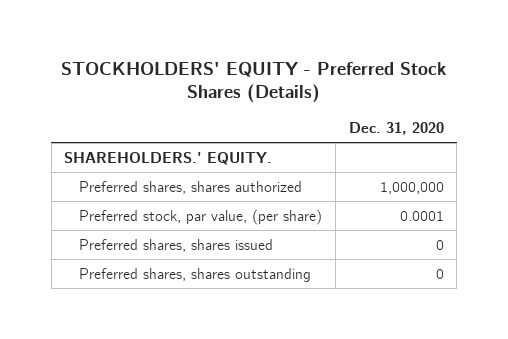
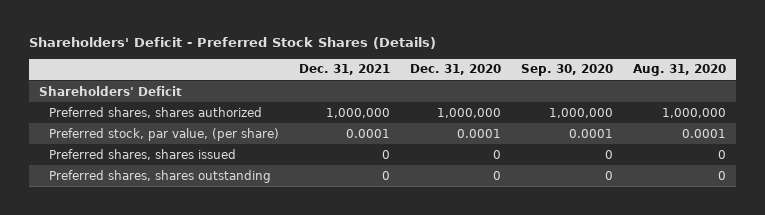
[60,61,447,104] STOCKHOLDERS' EQUITY - Preferred Stock Shares (Details) -> [29,37,437,50] Shareholders' Deficit - Preferred Stock Shares (Details)
none -> [298,64,390,76] Dec. 31, 2021
none -> [520,64,613,77] Sep. 30, 2020
none -> [632,64,726,77] Aug. 31, 2020
[64,151,273,165] SHAREHOLDERS.' EQUITY. -> [39,85,183,96] Shareholders' Deficit

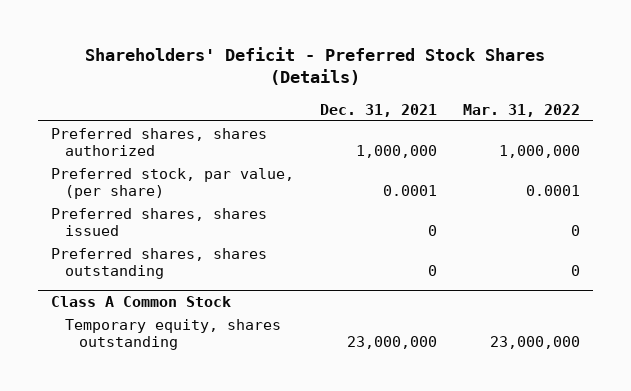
[409,64,501,76] Dec. 31, 2020 -> none
[520,64,613,77] Sep. 30, 2020 -> none
[632,64,726,77] Aug. 31, 2020 -> none
none -> [462,103,580,117] Mar. 31, 2022
[39,85,183,96] Shareholders' Deficit -> none
none -> [51,296,232,308] Class A Common Stock
none -> [65,318,282,350] Temporary equity, shares outstanding

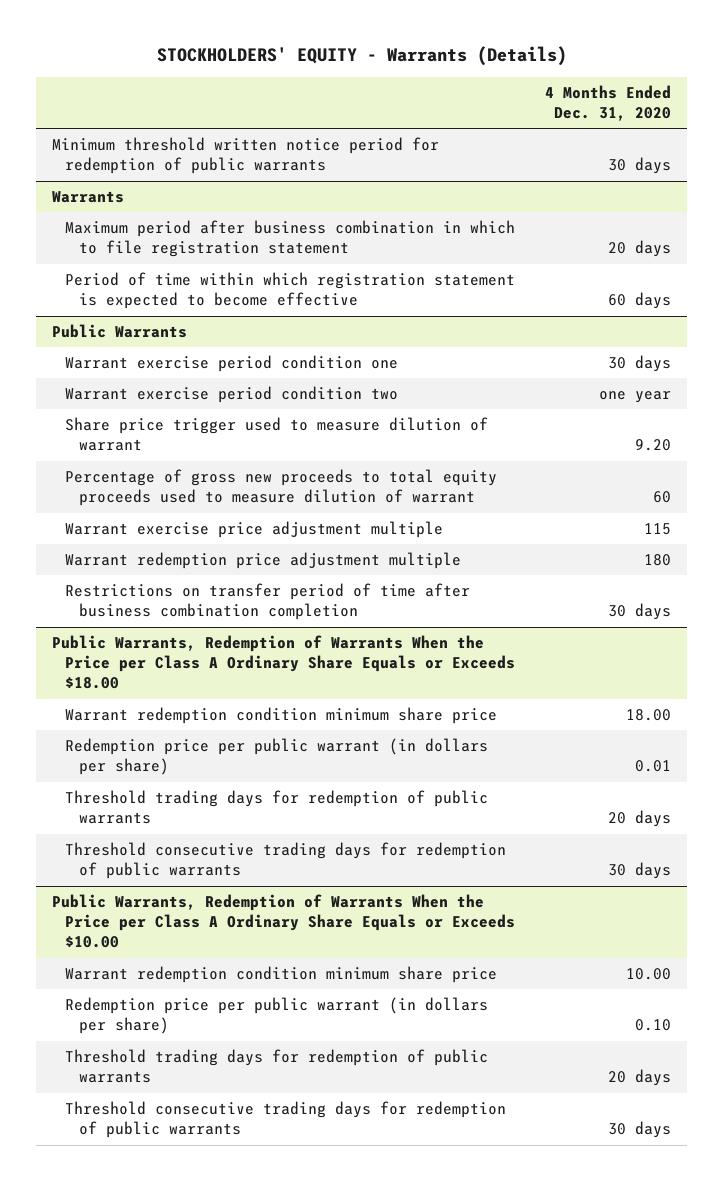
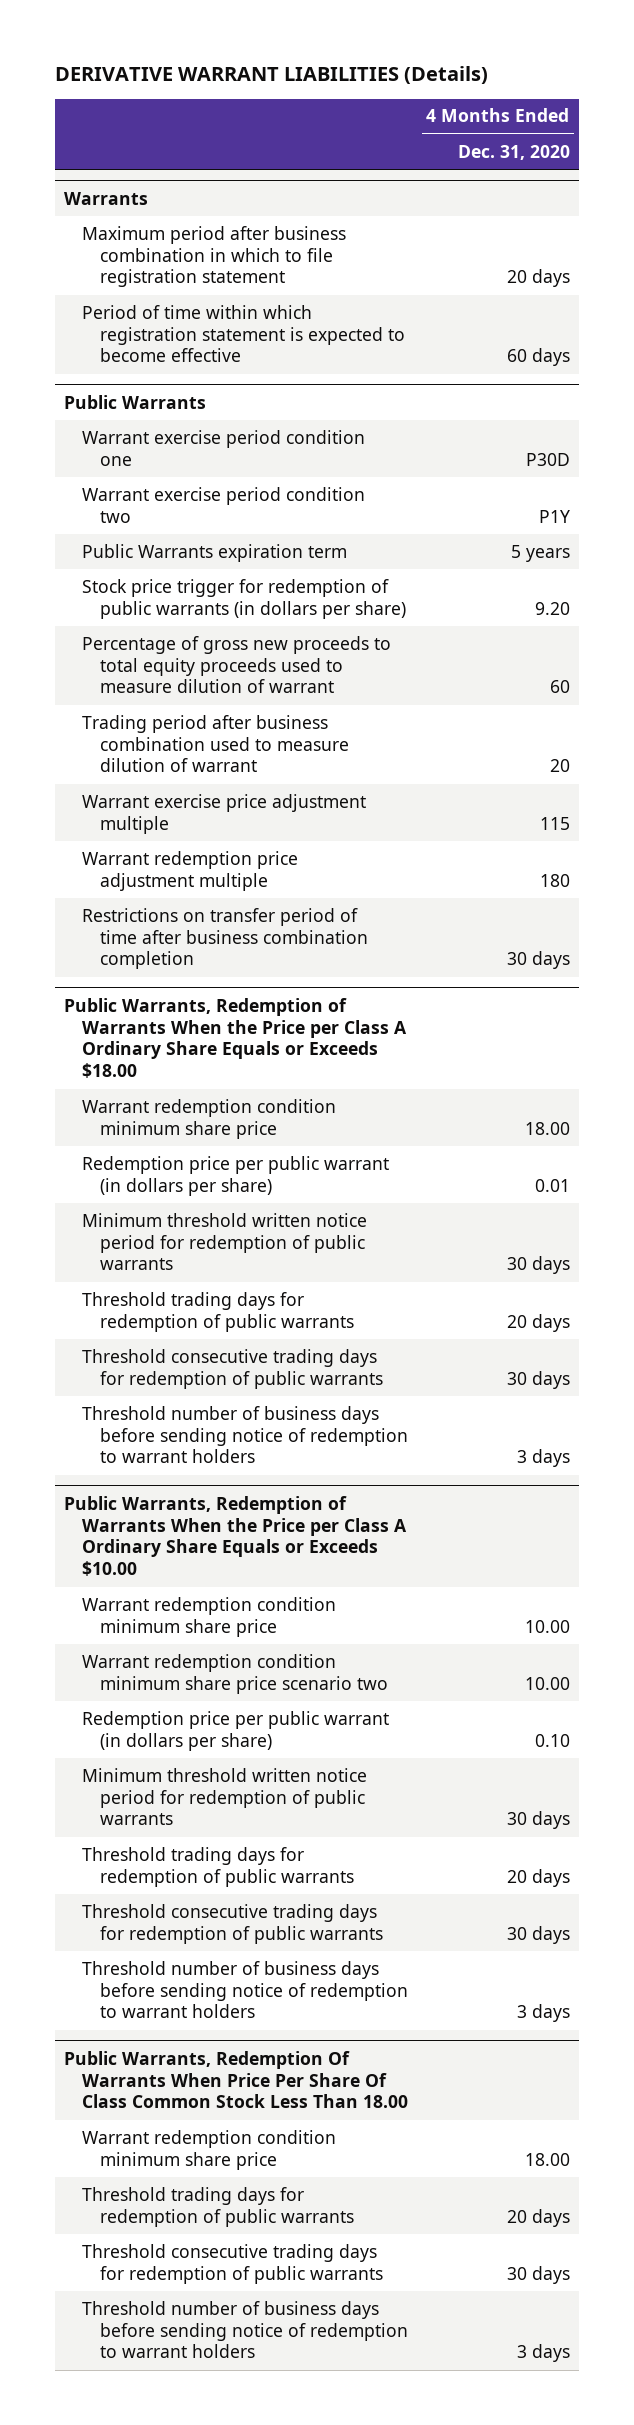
[156,45,567,66] STOCKHOLDERS' EQUITY - Warrants (Details) -> [54,66,488,85] DERIVATIVE WARRANT LIABILITIES (Details)
[51,137,439,175] Minimum threshold written notice period for redemption of public warrants -> none
[65,417,489,452] Share price trigger used to measure dilution of warrant -> none
[608,355,672,373] 30 days -> [525,452,570,466] P30D
[599,391,672,404] one year -> [538,509,570,523] P1Y
none -> [82,543,348,562] Public Warrants expiration term
none -> [82,578,407,619] Stock price trigger for redemption of public warrants (in dollars per share)
none -> [82,714,350,773] Trading period after business combination used to measure dilution of warrant
none -> [82,1212,368,1271] Minimum threshold written notice period for redemption of public warrants
none -> [82,1405,409,1464] Threshold number of business days before sending notice of redemption to warrant holders
none -> [82,1653,389,1694] Warrant redemption condition minimum share price scenario two
none -> [82,1767,368,1826] Minimum threshold written notice period for redemption of public warrants
none -> [82,1960,409,2019] Threshold number of business days before sending notice of redemption to warrant holders
none -> [63,2050,409,2109] Public Warrants, Redemption Of Warrants When Price Per Share Of Class Common Stock Less Than 18.00
none -> [82,2129,337,2170] Warrant redemption condition minimum share price
none -> [82,2186,355,2227] Threshold trading days for redemption of public warrants
none -> [82,2243,384,2284] Threshold consecutive trading days for redemption of public warrants
none -> [82,2300,409,2359] Threshold number of business days before sending notice of redemption to warrant holders

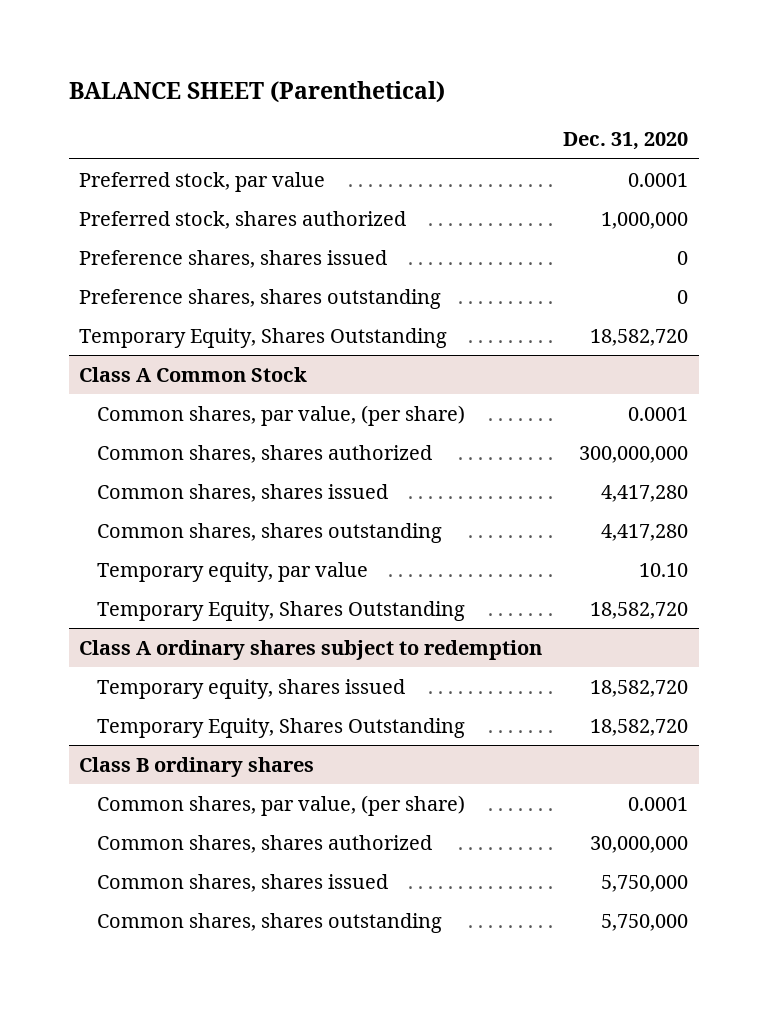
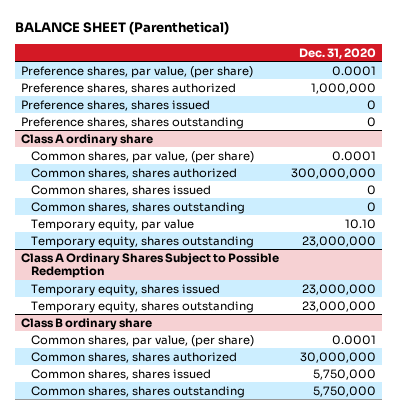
[79,171,326,192] Preferred stock, par value -> [21,65,254,78] Preference shares, par value, (per share)
[79,210,407,229] Preferred stock, shares authorized -> [21,82,237,94] Preference shares, shares authorized
[79,327,448,348] Temporary Equity, Shares Outstanding -> none
[79,366,308,382] Class A Common Stock -> [21,133,154,146] Class A ordinary share
[601,484,689,502] 4,417,280 -> [367,184,377,195] 0
[601,523,689,541] 4,417,280 -> [367,201,377,212] 0
[97,600,466,621] Temporary Equity, Shares Outstanding -> [30,235,254,248] Temporary equity, shares outstanding
[590,601,689,619] 18,582,720 -> [302,235,377,247] 23,000,000
[79,639,543,660] Class A ordinary shares subject to redemption -> [21,252,280,278] Class A Ordinary Shares Subject to Possible Redemption
[590,679,689,697] 18,582,720 -> [302,283,377,295] 23,000,000
[97,717,466,738] Temporary Equity, Shares Outstanding -> [30,300,254,313] Temporary equity, shares outstanding
[590,718,689,736] 18,582,720 -> [302,300,377,312] 23,000,000
[79,756,315,777] Class B ordinary shares -> [21,317,153,330] Class B ordinary share

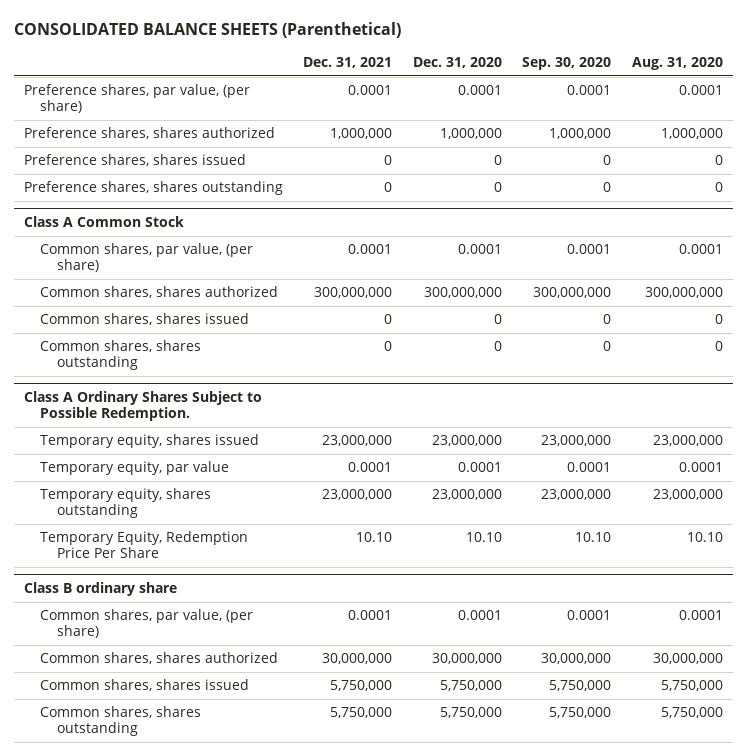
[14,21,229,36] BALANCE SHEET (Parenthetical) -> [13,22,401,39] CONSOLIDATED BALANCE SHEETS (Parenthetical)
none -> [303,57,393,69] Dec. 31, 2021
none -> [522,57,612,71] Sep. 30, 2020
none -> [631,57,723,71] Aug. 31, 2020
[21,133,154,146] Class A ordinary share -> [23,216,184,228] Class A Common Stock
[30,218,194,231] Temporary equity, par value -> none
[30,235,254,248] Temporary equity, shares outstanding -> none
[21,252,280,278] Class A Ordinary Shares Subject to Possible Redemption -> [23,391,262,422] Class A Ordinary Shares Subject to Possible Redemption.
none -> [40,461,230,476] Temporary equity, par value
none -> [40,531,249,559] Temporary Equity, Redemption Price Per Share

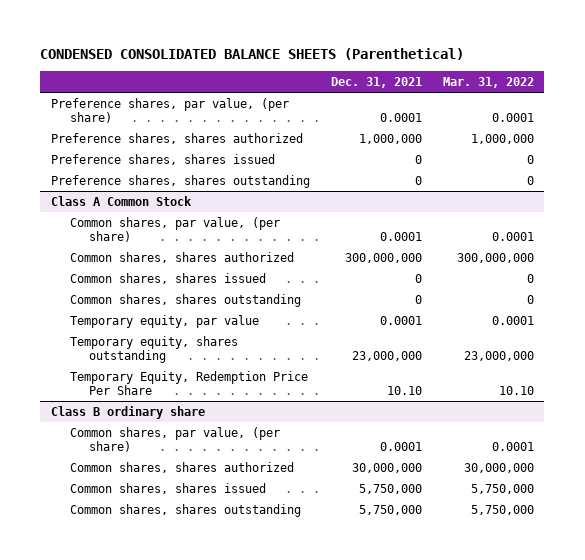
[13,22,401,39] CONSOLIDATED BALANCE SHEETS (Parenthetical) -> [40,48,465,61] CONDENSED CONSOLIDATED BALANCE SHEETS (Parenthetical)
[412,57,502,69] Dec. 31, 2020 -> none
[522,57,612,71] Sep. 30, 2020 -> none
[631,57,723,71] Aug. 31, 2020 -> none
none -> [442,77,534,89] Mar. 31, 2022
[23,391,262,422] Class A Ordinary Shares Subject to Possible Redemption. -> none
[40,434,260,449] Temporary equity, shares issued -> none

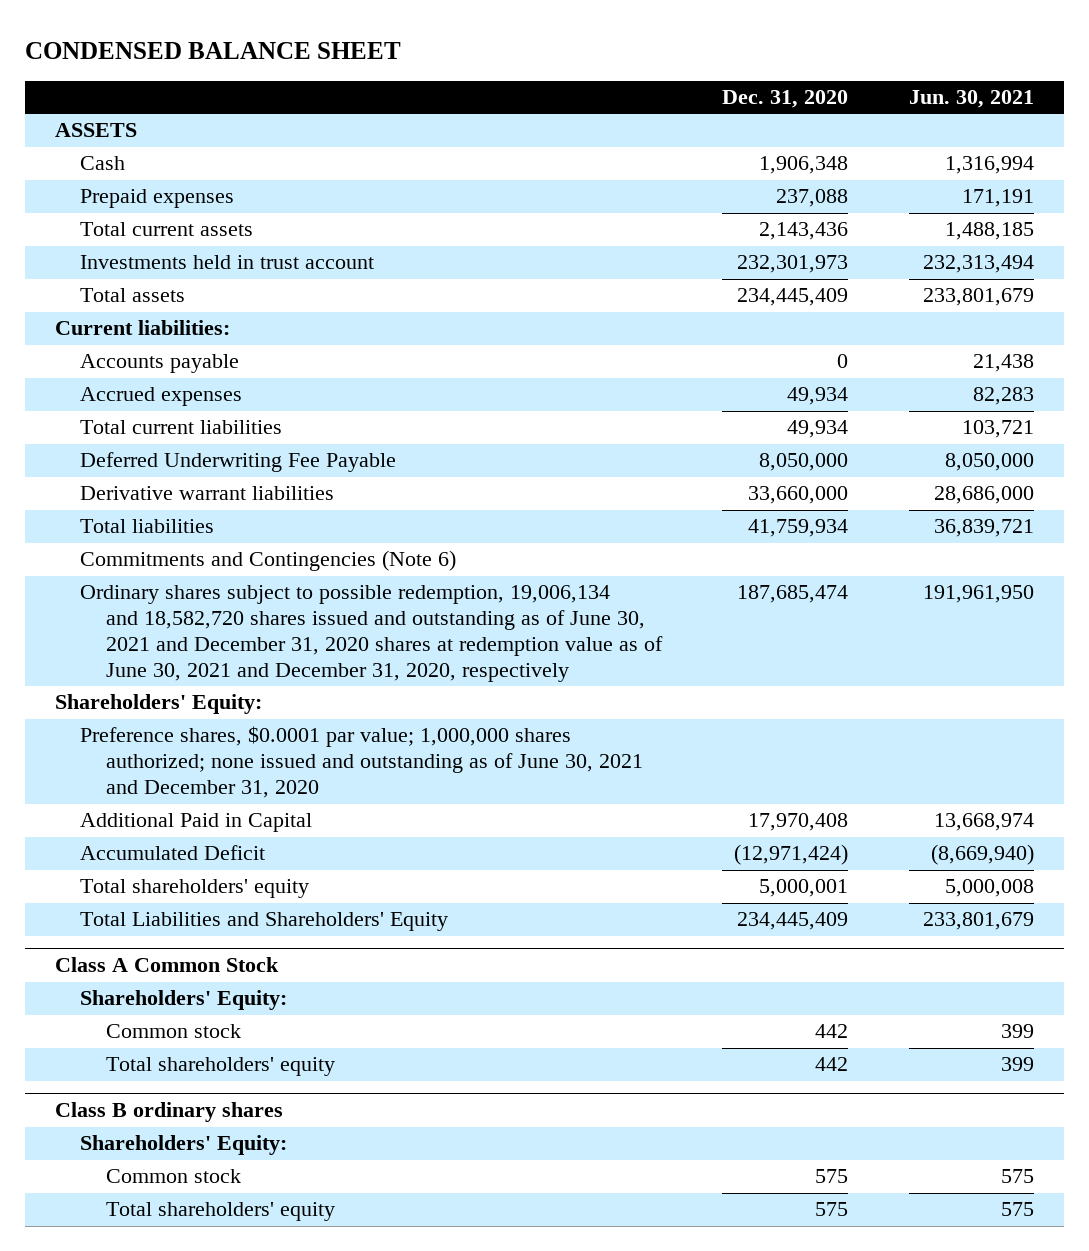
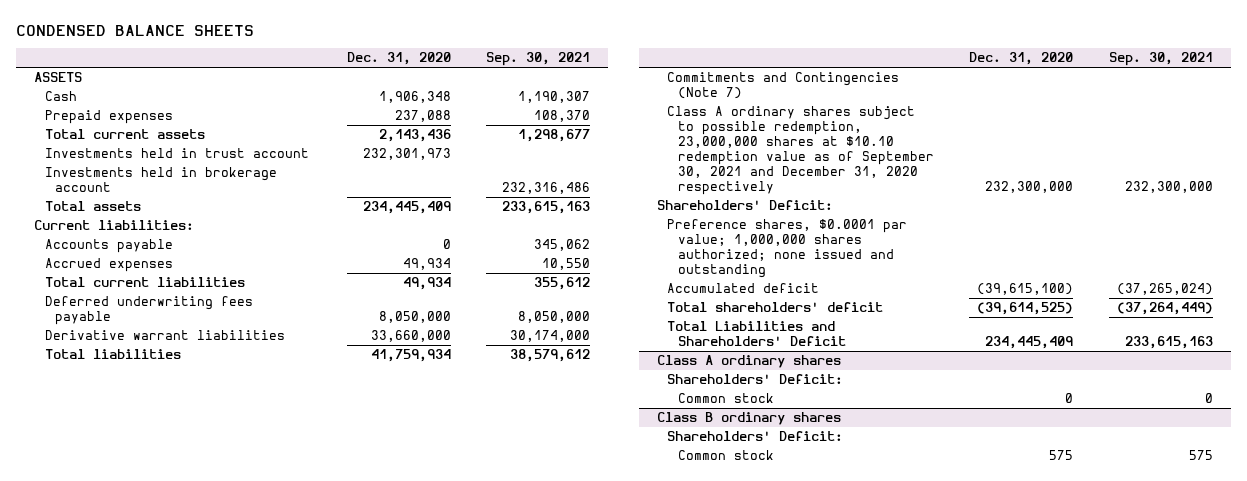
[25,41,402,59] CONDENSED BALANCE SHEET -> [16,24,255,36] CONDENSED BALANCE SHEETS
[908,90,1034,109] Jun. 30, 2021 -> none
none -> [486,52,591,67] Sep. 30, 2021
none -> [44,167,277,193] Investments held in brokerage account
[80,452,397,473] Deferred Underwriting Fee Payable -> [44,296,253,326] Deferred underwriting fees payable
[80,813,313,833] Additional Paid in Capital -> none
[105,1057,335,1077] Total shareholders' equity -> none
[80,550,457,572] Commitments and Contingencies (Note 6) -> [667,72,900,100] Commitments and Contingencies (Note 7)
[80,585,663,683] Ordinary shares subject to possible redemption, 19,006,134 and 18,582,720 shares issued and outstanding as of June 30, 2021 and December 31, 2020 shares at redemption value as of June 30, 2021 and December 31, 2020, respectively -> [667,106,934,195] Class A ordinary shares subject to possible redemption, 23,000,000 shares at $10.10 redemption value as of September 30, 2021 and December 31, 2020 respectively
[737,585,849,604] 187,685,474 -> [985,180,1074,193] 232,300,000
[55,694,263,715] Shareholders' Equity: -> [656,200,833,211] Shareholders' Deficit:
[80,726,643,799] Preference shares, $0.0001 par value; 1,000,000 shares authorized; none issued and outstanding as of June 30, 2021 and December 31, 2020 -> [667,219,908,279] Preference shares, $0.0001 par value; 1,000,000 shares authorized; none issued and outstanding
[80,845,266,861] Accumulated Deficit -> [667,283,820,294] Accumulated deficit
[734,844,849,866] (12,971,424) -> [977,283,1074,296] (39,615,100)
[80,879,310,899] Total shareholders' equity -> [667,302,884,313] Total shareholders' deficit
[759,879,849,898] 5,000,001 -> [977,302,1074,316] (39,614,525)
[80,912,449,932] Total Liabilities and Shareholders' Equity -> [667,321,846,347] Total Liabilities and Shareholders' Deficit
[55,957,280,973] Class A Common Stock -> [656,355,841,369] Class A ordinary shares
[80,990,288,1011] Shareholders' Equity: -> [667,374,844,385] Shareholders' Deficit:
[815,1024,849,1039] 442 -> [1065,393,1074,404] 0
[80,1135,288,1156] Shareholders' Equity: -> [667,431,844,442] Shareholders' Deficit:
[105,1202,335,1222] Total shareholders' equity -> none

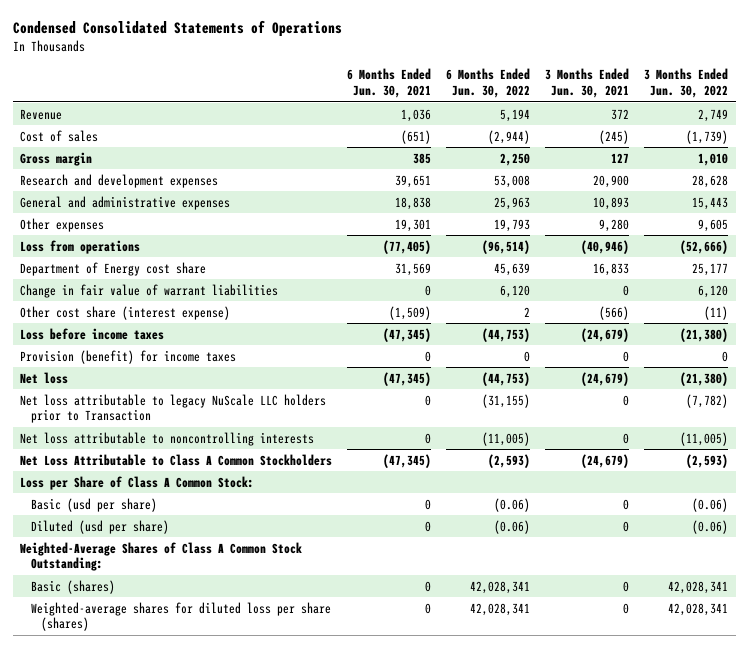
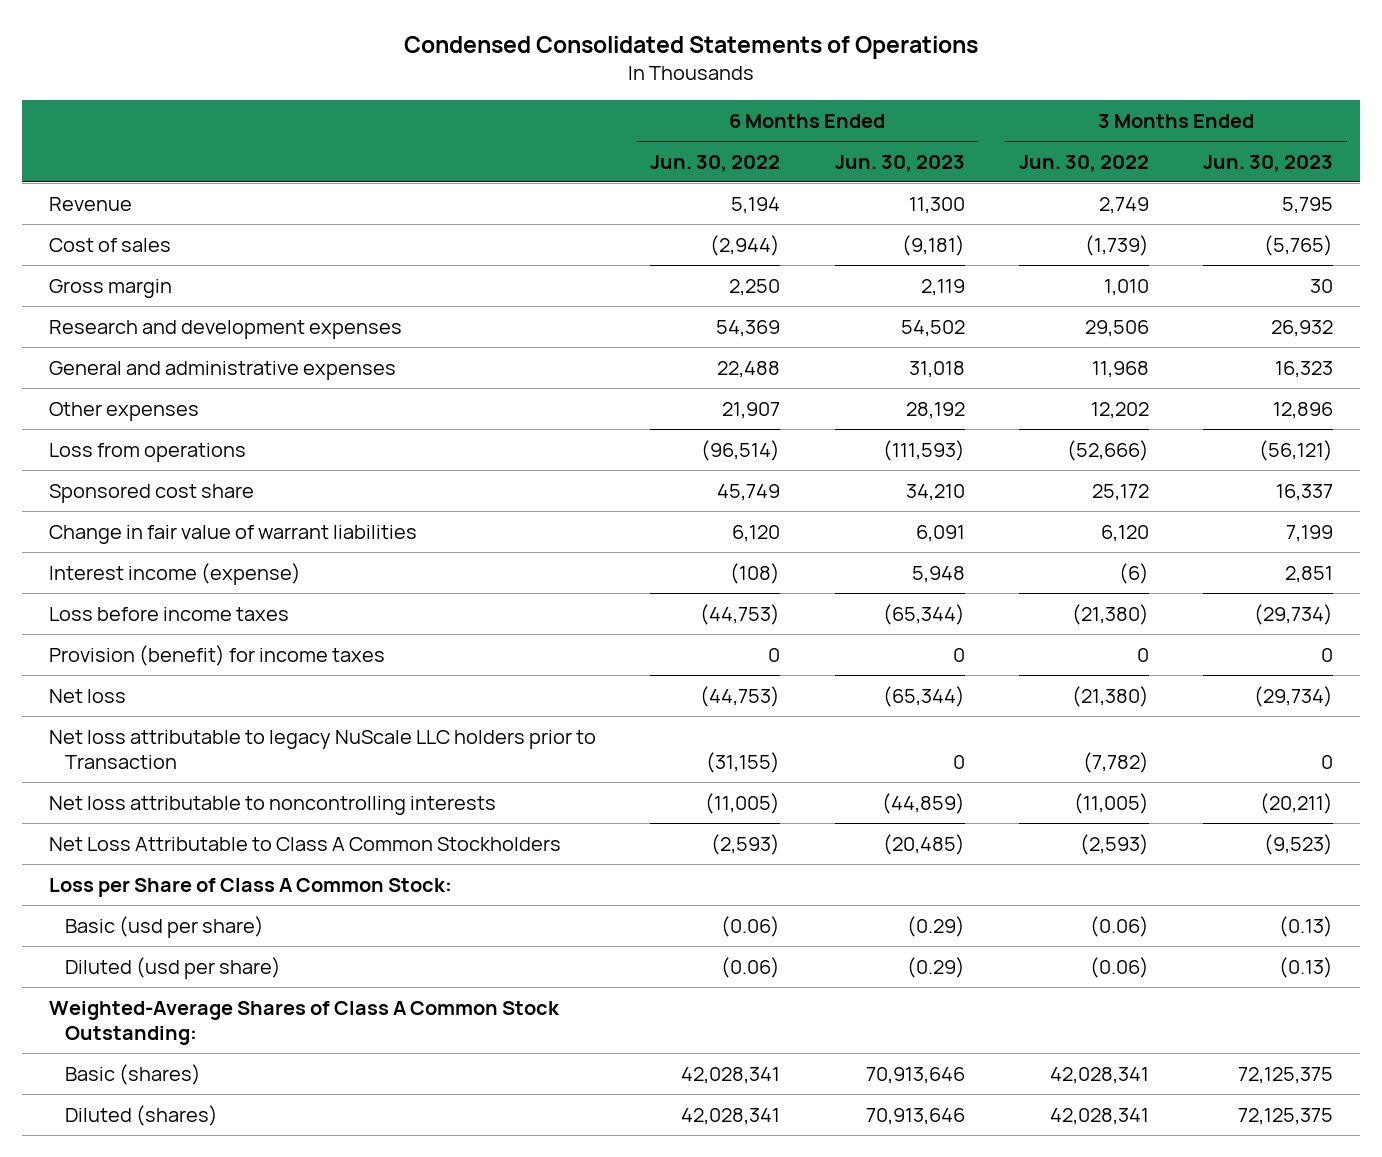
[347,68,432,98] 6 Months Ended Jun. 30, 2021 -> none
[545,68,630,98] 3 Months Ended Jun. 30, 2021 -> none
none -> [834,154,965,172] Jun. 30, 2023
none -> [1203,154,1334,172] Jun. 30, 2023
[494,174,531,188] 53,008 -> [716,319,781,337] 54,369
[692,174,729,188] 28,628 -> [1084,319,1149,337] 29,506
[494,196,531,210] 25,963 -> [717,360,781,378] 22,488
[692,196,729,210] 15,443 -> [1091,360,1149,378] 11,968
[494,218,531,232] 19,793 -> [722,401,781,419] 21,907
[698,218,729,232] 9,605 -> [1090,401,1149,419] 12,202
[20,261,207,276] Department of Energy cost share -> [48,483,254,503] Sponsored cost share
[494,262,531,276] 45,639 -> [717,483,781,501] 45,749
[692,262,729,276] 25,177 -> [1091,483,1149,501] 25,172
[20,305,231,320] Other cost share (interest expense) -> none
none -> [48,562,301,585] Interest income (expense)
[30,601,331,632] Weighted-average shares for diluted loss per share (shares) -> [64,1104,218,1126] Diluted (shares)

